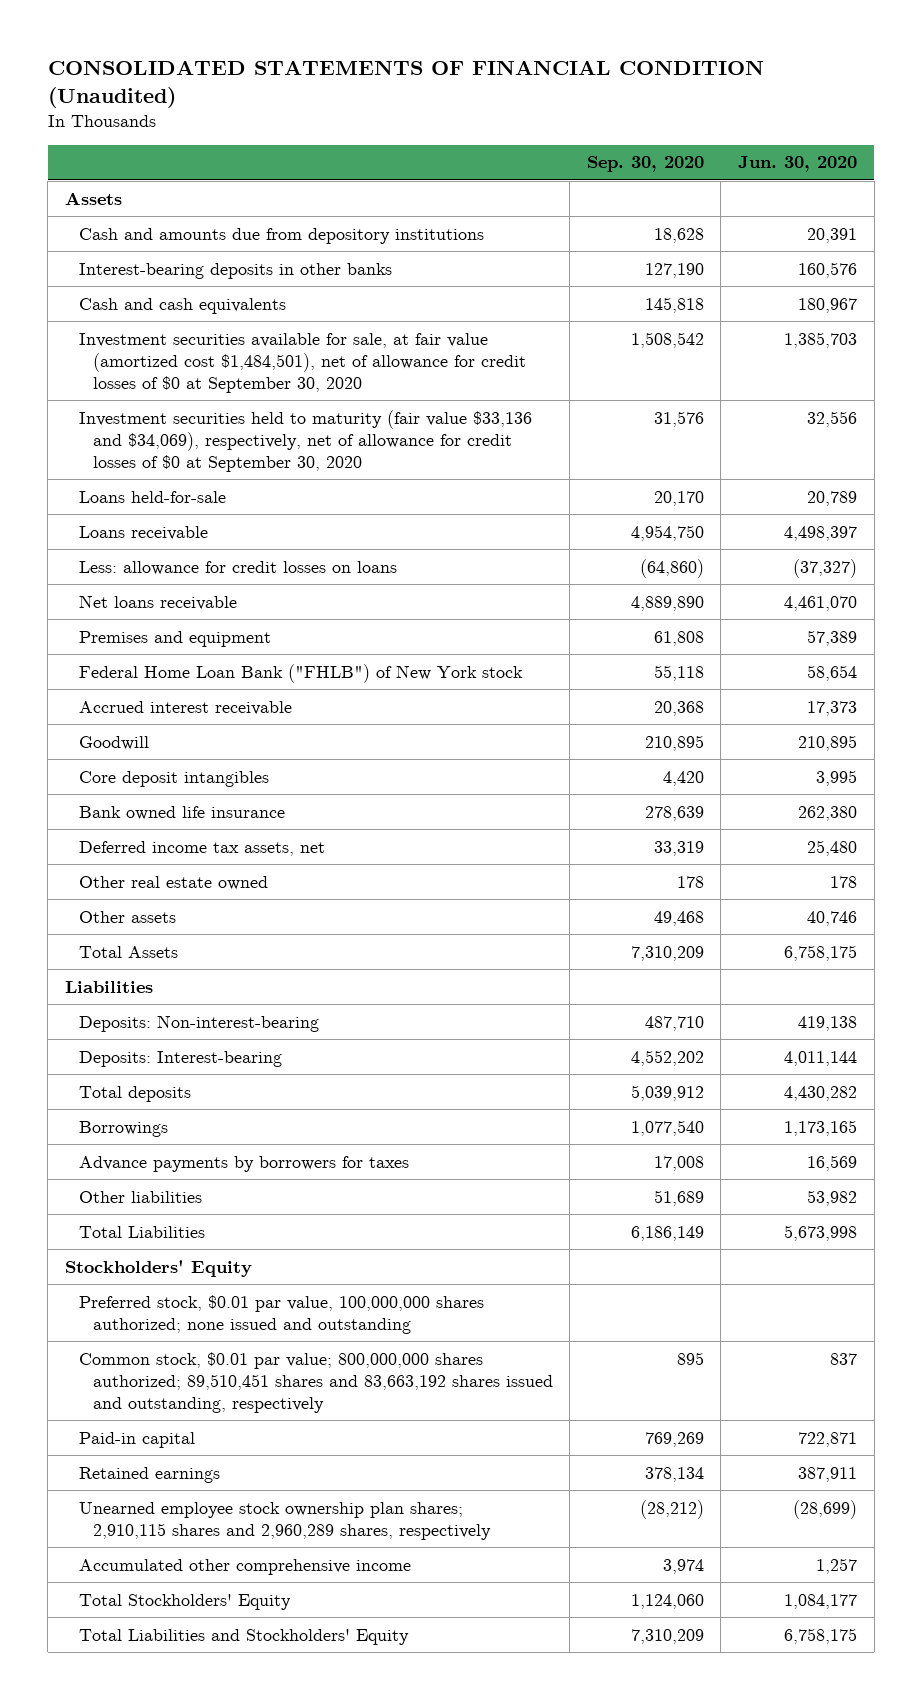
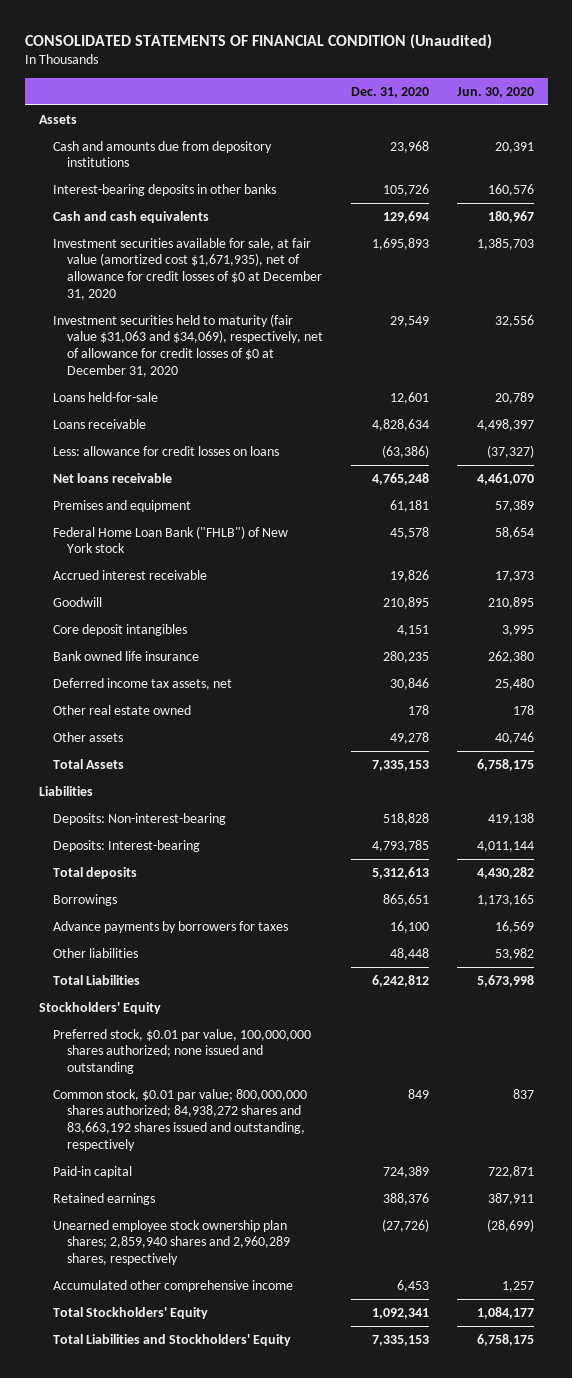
[586,156,704,173] Sep. 30, 2020 -> none
none -> [350,86,429,98] Dec. 31, 2020
[78,332,526,393] Investment securities available for sale, at fair value (amortized cost $1,484,501), net of allowance for credit losses of $0 at September 30, 2020 -> [52,237,322,300] Investment securities available for sale, at fair value (amortized cost $1,671,935), net of allowance for credit losses of $0 at December 31, 2020
[78,409,532,472] Investment securities held to maturity (fair value $33,136 and $34,069), respectively, net of allowance for credit losses of $0 at September 30, 2020 -> [52,313,323,377] Investment securities held to maturity (fair value $31,063 and $34,069), respectively, net of allowance for credit losses of $0 at December 31, 2020
[78,1351,553,1413] Common stock, $0.01 par value; 800,000,000 shares authorized; 89,510,451 shares and 83,663,192 shares issued and outstanding, respectively -> [52,1088,307,1151] Common stock, $0.01 par value; 800,000,000 shares authorized; 84,938,272 shares and 83,663,192 shares issued and outstanding, respectively
[78,1501,491,1540] Unearned employee stock ownership plan shares; 2,910,115 shares and 2,960,289 shares, respectively -> [52,1219,290,1266] Unearned employee stock ownership plan shares; 2,859,940 shares and 2,960,289 shares, respectively

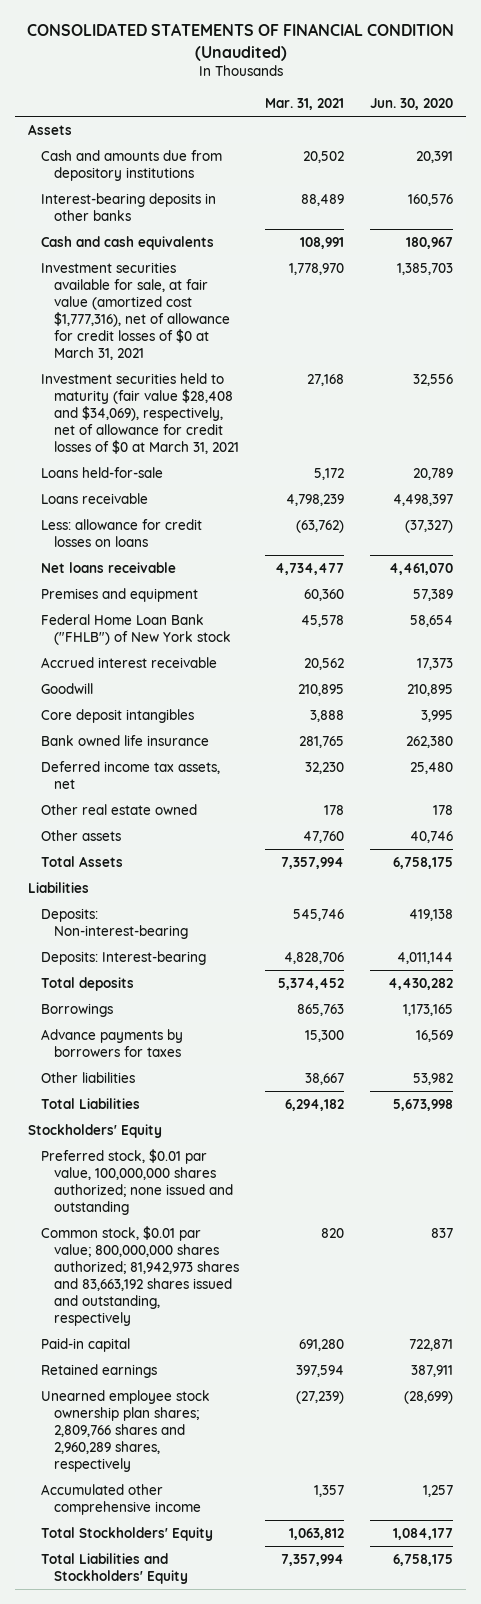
[350,86,429,98] Dec. 31, 2020 -> none
none -> [265,97,345,110] Mar. 31, 2021
[52,237,322,300] Investment securities available for sale, at fair value (amortized cost $1,671,935), net of allowance for credit losses of $0 at December 31, 2020 -> [41,262,231,361] Investment securities available for sale, at fair value (amortized cost $1,777,316), net of allowance for credit losses of $0 at March 31, 2021
[52,313,323,377] Investment securities held to maturity (fair value $31,063 and $34,069), respectively, net of allowance for credit losses of $0 at December 31, 2020 -> [41,373,240,455] Investment securities held to maturity (fair value $28,408 and $34,069), respectively, net of allowance for credit losses of $0 at March 31, 2021
[52,1088,307,1151] Common stock, $0.01 par value; 800,000,000 shares authorized; 84,938,272 shares and 83,663,192 shares issued and outstanding, respectively -> [41,1226,240,1327] Common stock, $0.01 par value; 800,000,000 shares authorized; 81,942,973 shares and 83,663,192 shares issued and outstanding, respectively
[52,1219,290,1266] Unearned employee stock ownership plan shares; 2,859,940 shares and 2,960,289 shares, respectively -> [41,1390,211,1473] Unearned employee stock ownership plan shares; 2,809,766 shares and 2,960,289 shares, respectively

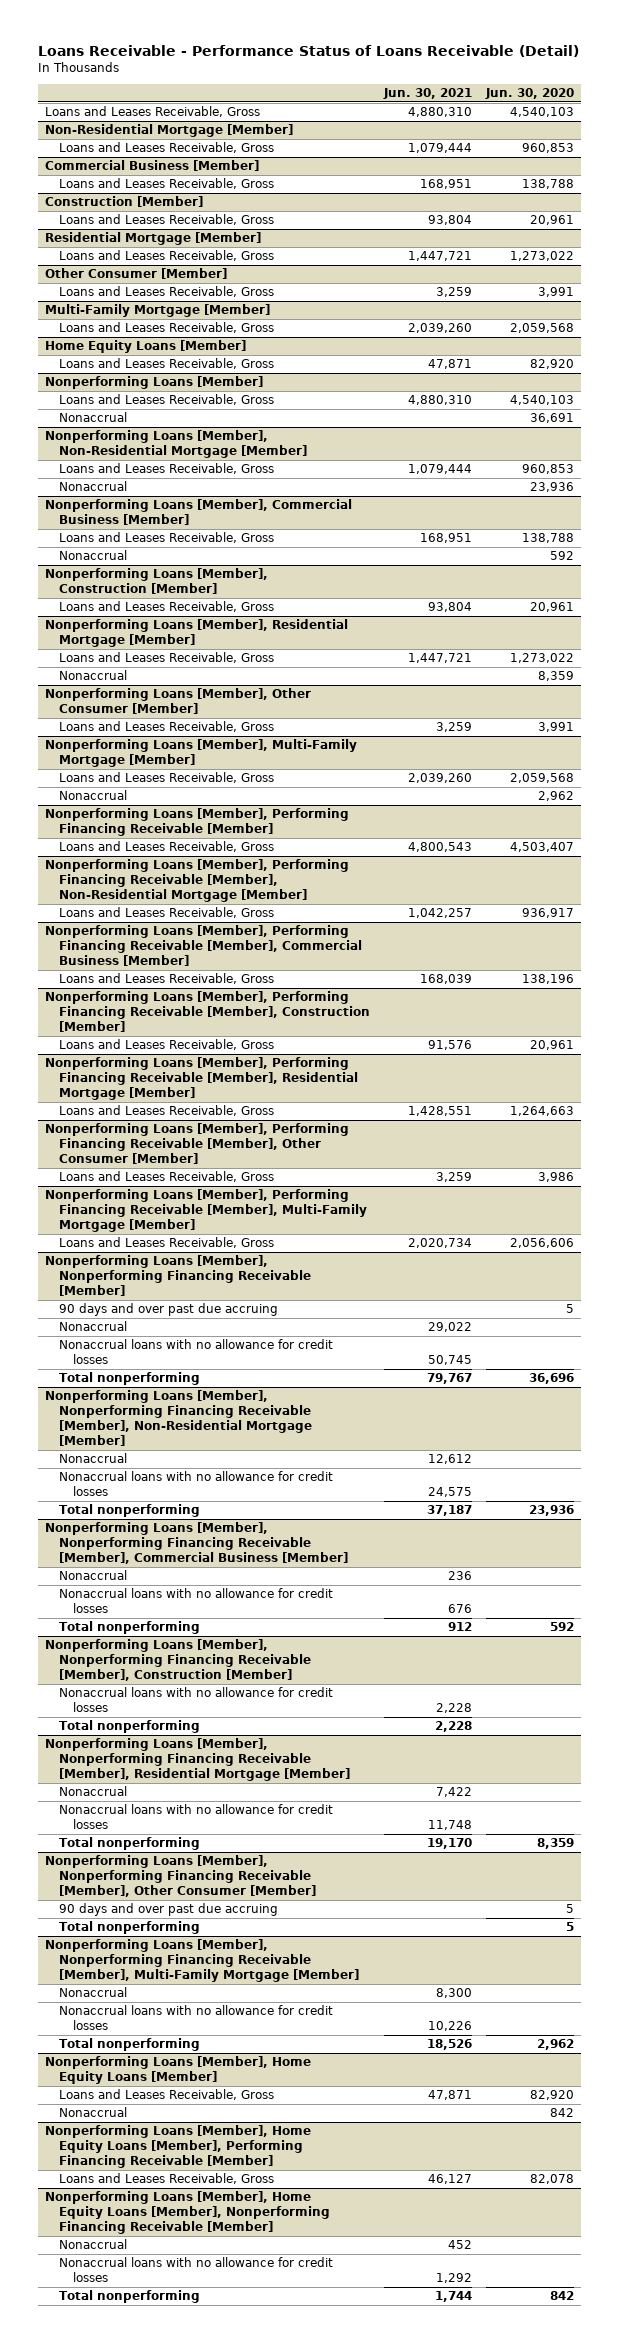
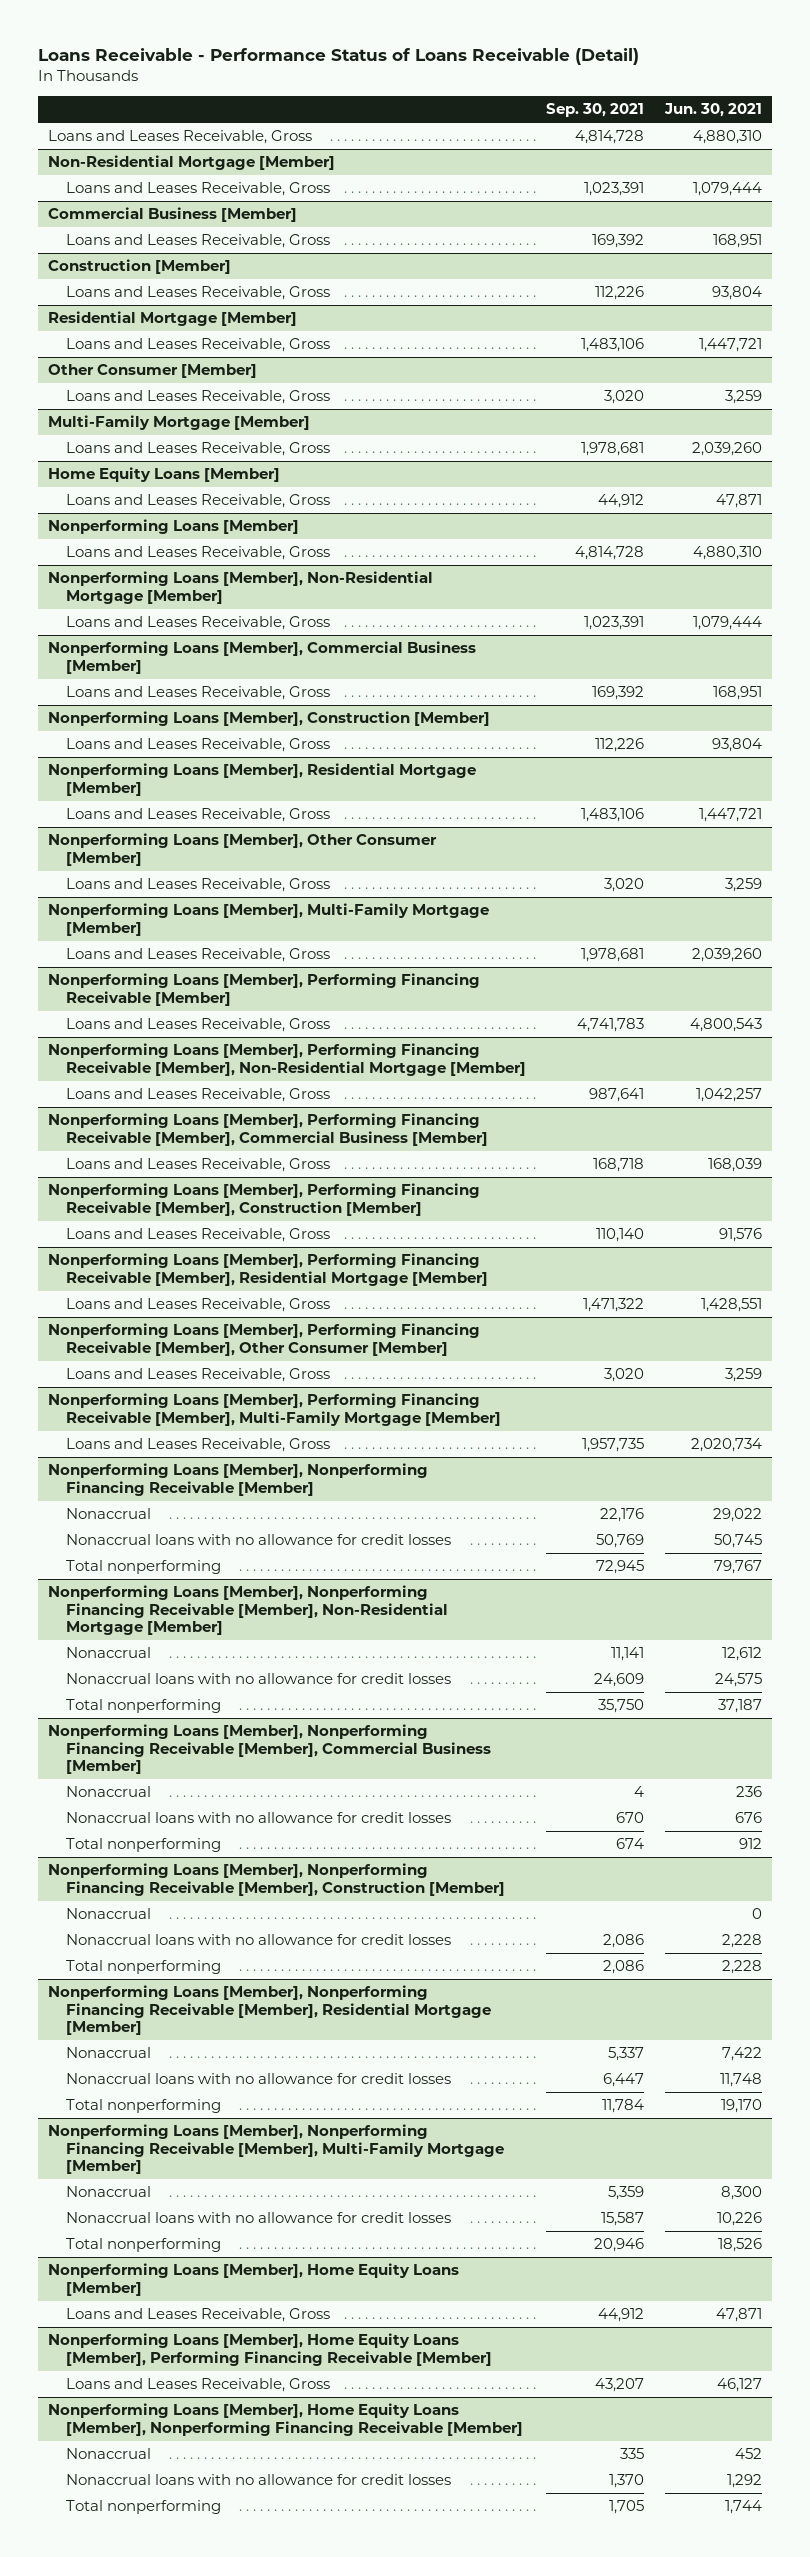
[484,88,574,100] Jun. 30, 2020 -> none
none -> [546,103,645,118] Sep. 30, 2021
[59,412,128,423] Nonaccrual -> none
[59,481,128,492] Nonaccrual -> none
[59,550,128,561] Nonaccrual -> none
[59,670,128,681] Nonaccrual -> none
[59,790,128,801] Nonaccrual -> none
[59,1303,279,1317] 90 days and over past due accruing -> none
none -> [65,1908,151,1920] Nonaccrual
[45,1855,317,1898] Nonperforming Loans [Member], Nonperforming Financing Receivable [Member], Other Consumer [Member] -> none
[59,1903,279,1917] 90 days and over past due accruing -> none
[59,1921,201,1935] Total nonperforming -> none
[59,2107,128,2118] Nonaccrual -> none

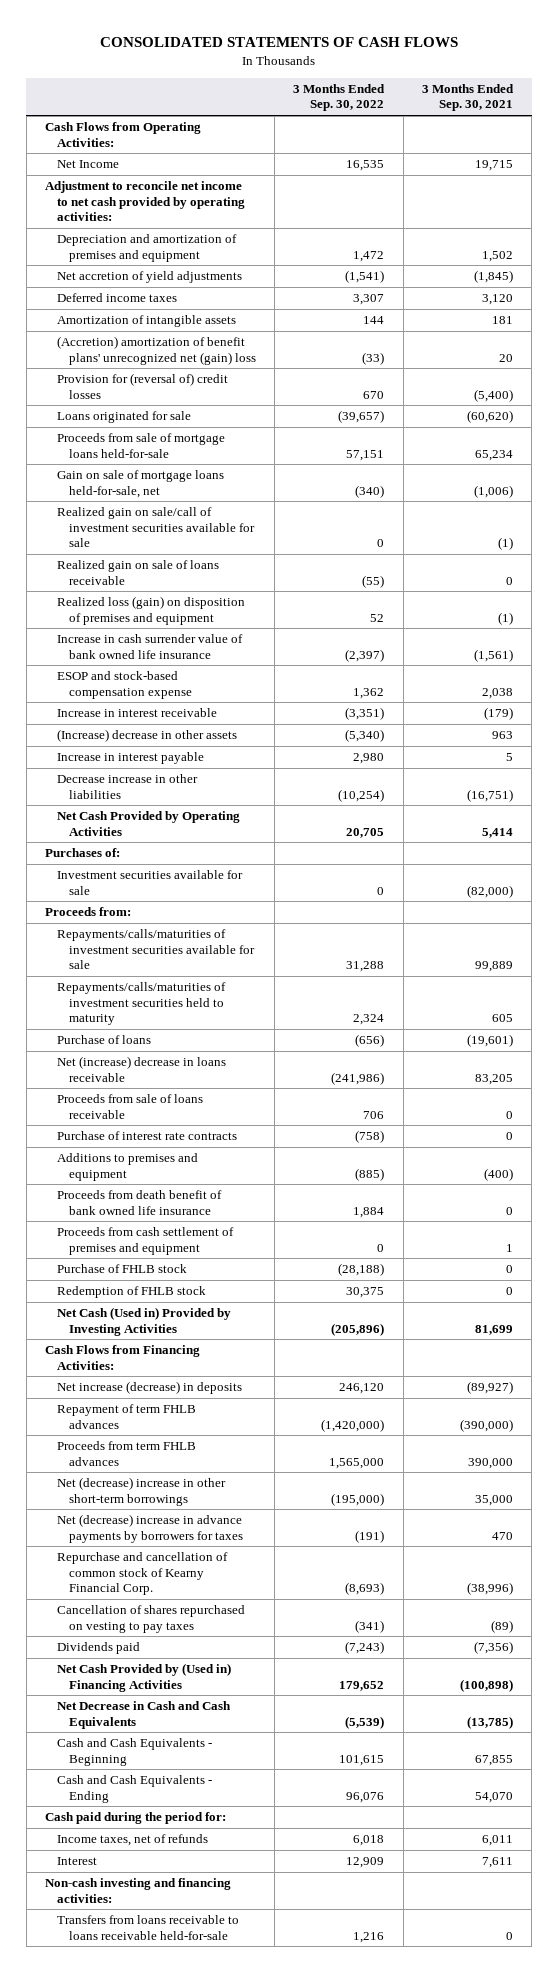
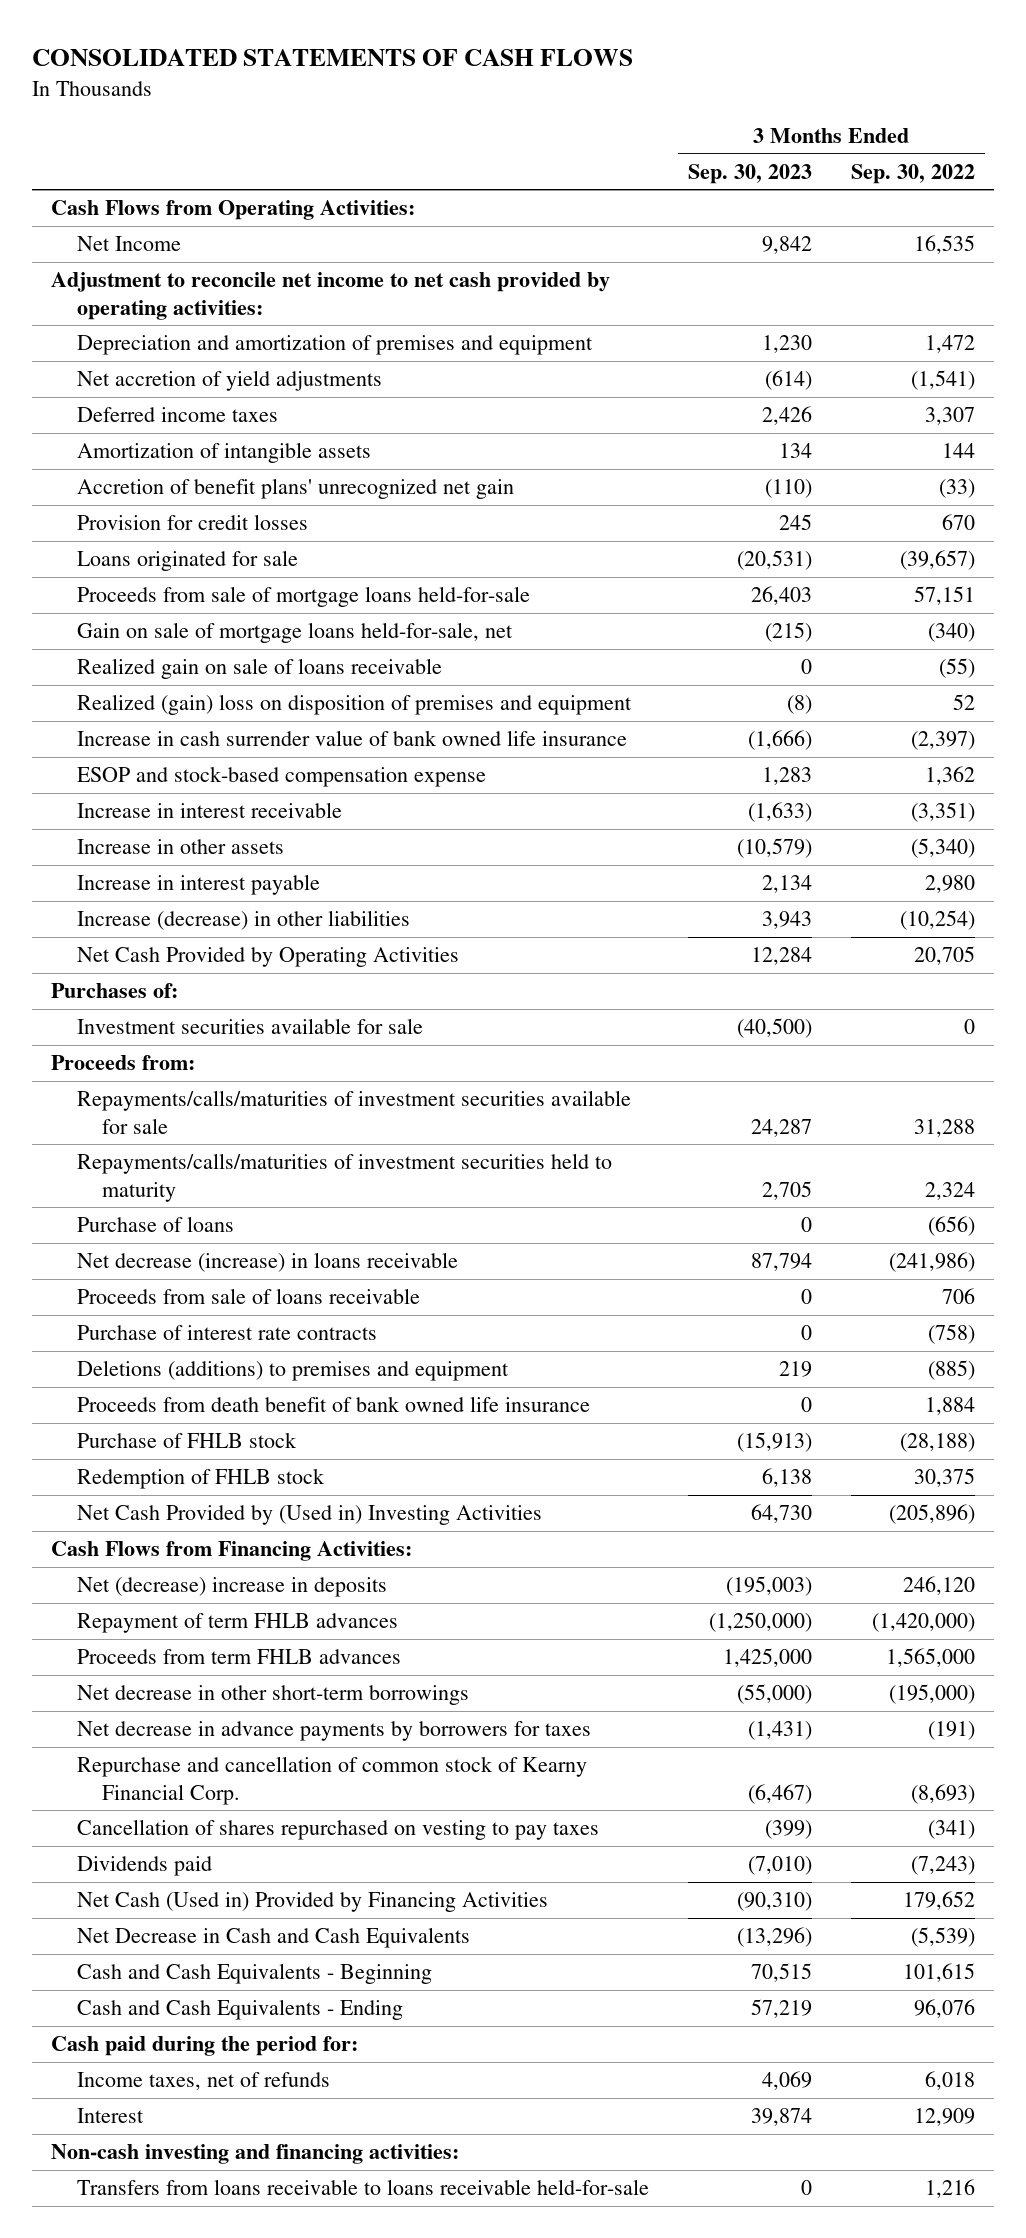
[421,83,514,112] 3 Months Ended Sep. 30, 2021 -> none
none -> [687,163,812,184] Sep. 30, 2023
[57,336,256,365] (Accretion) amortization of benefit plans' unrecognized net (gain) loss -> [76,478,514,500] Accretion of benefit plans' unrecognized net gain
[57,373,229,399] Provision for (reversal of) credit losses -> [76,514,308,531] Provision for credit losses
[57,507,255,548] Realized gain on sale/call of investment securities available for sale -> none
[57,596,246,625] Realized loss (gain) on disposition of premises and equipment -> [76,694,632,716] Realized (gain) loss on disposition of premises and equipment
[57,729,238,743] (Increase) decrease in other assets -> [76,839,284,855] Increase in other assets
[57,774,199,799] Decrease increase in other liabilities -> [76,910,410,931] Increase (decrease) in other liabilities
[57,1056,227,1082] Net (increase) decrease in loans receivable -> [76,1252,458,1273] Net decrease (increase) in loans receivable
[57,1153,199,1181] Additions to premises and equipment -> [76,1360,509,1382] Deletions (additions) to premises and equipment
[57,1227,235,1255] Proceeds from cash settlement of premises and equipment -> none
[57,1307,232,1336] Net Cash (Used in) Provided by Investing Activities -> [76,1505,542,1526] Net Cash Provided by (Used in) Investing Activities
[57,1381,243,1395] Net increase (decrease) in deposits -> [76,1577,387,1598] Net (decrease) increase in deposits
[57,1477,227,1506] Net (decrease) increase in other short-term borrowings -> [76,1685,469,1706] Net decrease in other short-term borrowings
[57,1514,243,1543] Net (decrease) increase in advance payments by borrowers for taxes -> [76,1721,591,1742] Net decrease in advance payments by borrowers for taxes
[57,1663,232,1692] Net Cash Provided by (Used in) Financing Activities -> [76,1892,548,1913] Net Cash (Used in) Provided by Financing Activities

